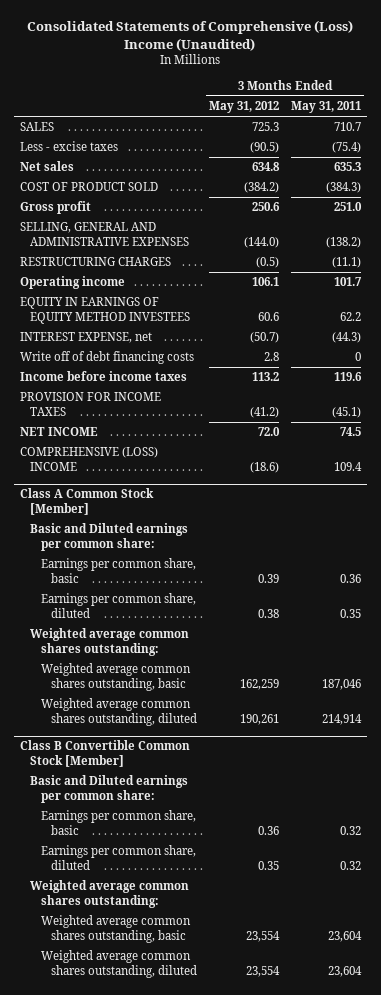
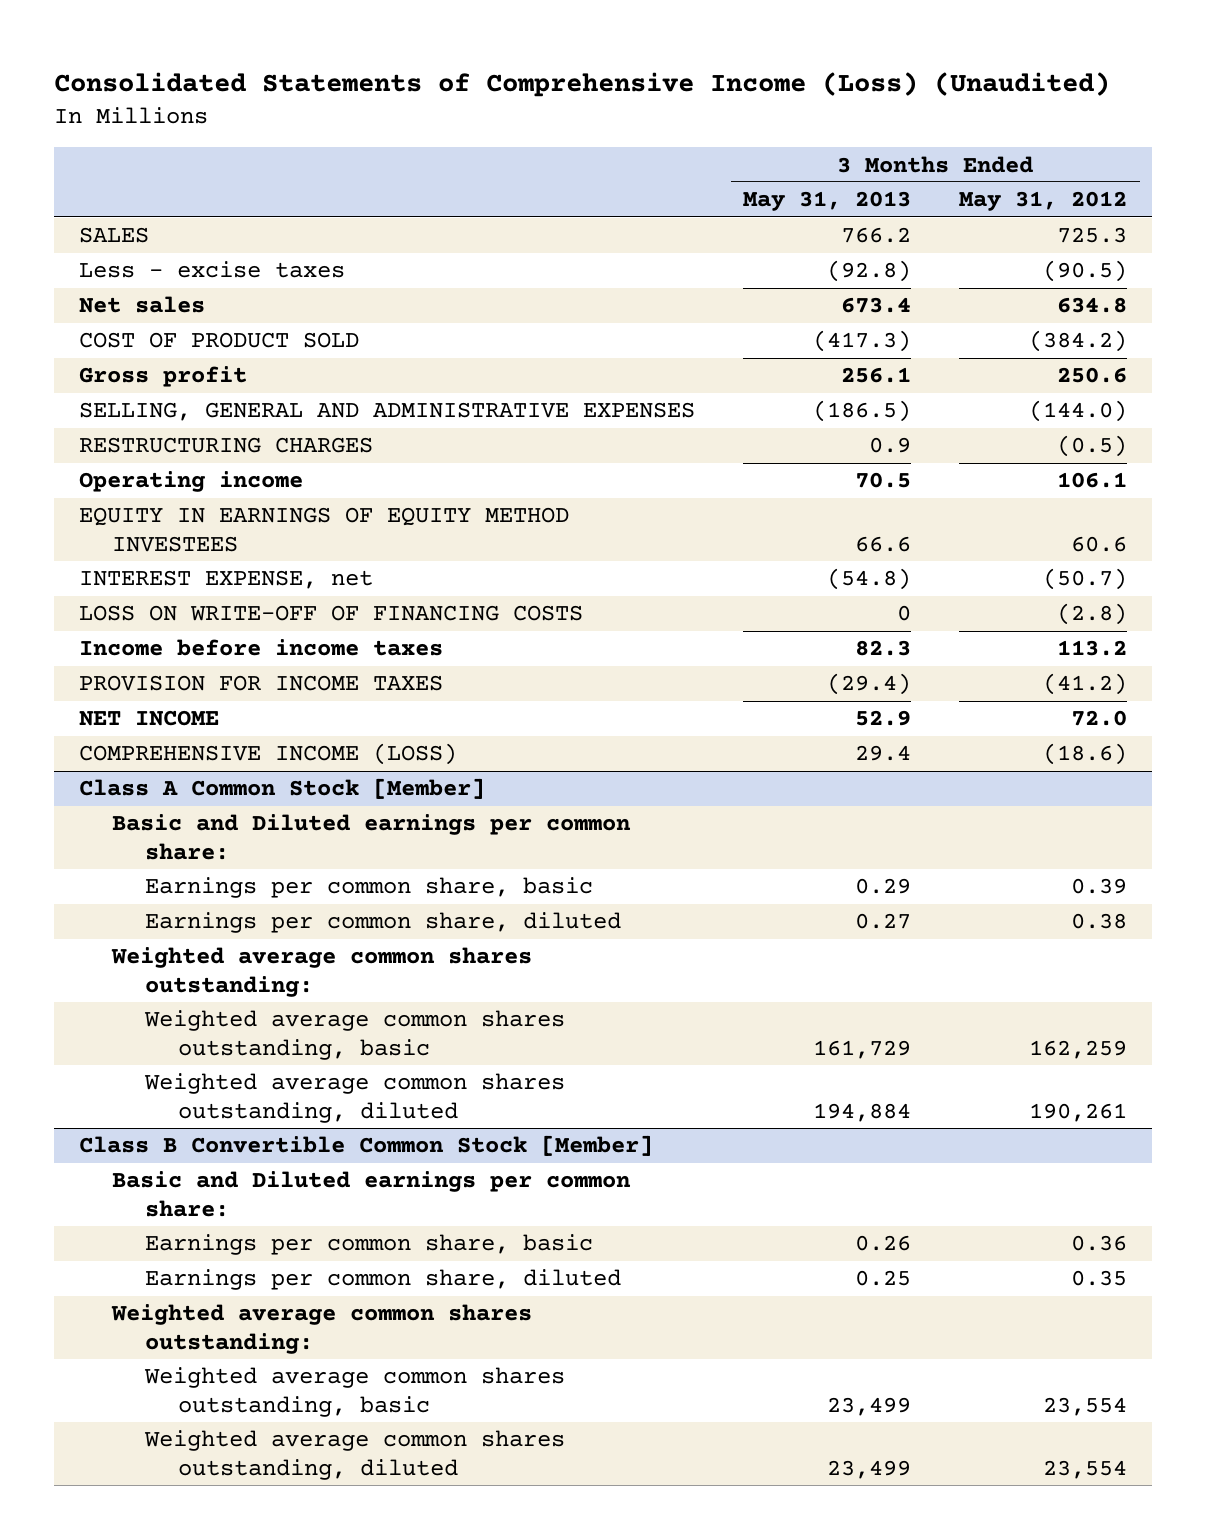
[27,20,354,51] Consolidated Statements of Comprehensive (Loss) Income (Unaudited) -> [54,72,1111,98] Consolidated Statements of Comprehensive Income (Loss) (Unaudited)
[291,101,362,114] May 31, 2011 -> none
none -> [742,191,911,212] May 31, 2013
[19,351,194,365] Write off of debt financing costs -> [78,605,583,622] LOSS ON WRITE-OFF OF FINANCING COSTS
[264,352,280,362] 2.8 -> [1057,603,1128,626] (2.8)
[19,447,158,471] COMPREHENSIVE (LOSS) INCOME -> [78,743,457,766] COMPREHENSIVE INCOME (LOSS)

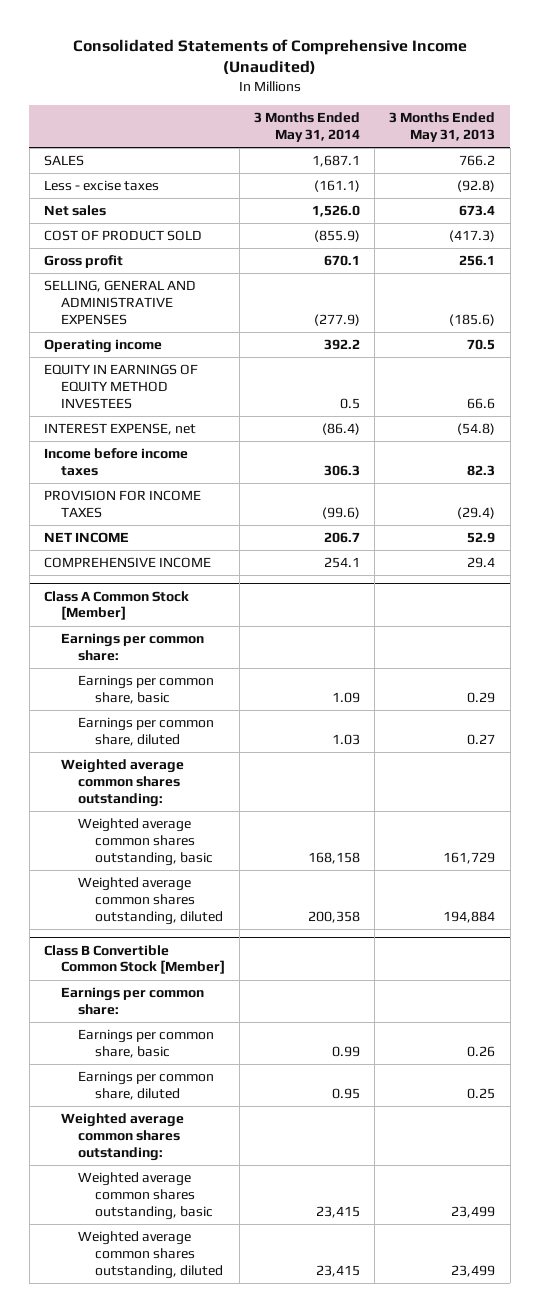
[54,72,1111,98] Consolidated Statements of Comprehensive Income (Loss) (Unaudited) -> [72,38,467,76] Consolidated Statements of Comprehensive Income (Unaudited)
[959,191,1128,212] May 31, 2012 -> none
none -> [254,112,361,142] 3 Months Ended May 31, 2014
[78,437,373,454] RESTRUCTURING CHARGES -> none
[812,400,911,423] (186.5) -> [449,313,496,326] (185.6)
[78,605,583,622] LOSS ON WRITE-OFF OF FINANCING COSTS -> none
[78,743,457,766] COMPREHENSIVE INCOME (LOSS) -> [43,557,211,569] COMPREHENSIVE INCOME
[111,814,631,860] Basic and Diluted earnings per common share: -> [60,633,204,661] Earnings per common share:
[111,1171,631,1217] Basic and Diluted earnings per common share: -> [60,987,204,1015] Earnings per common share:

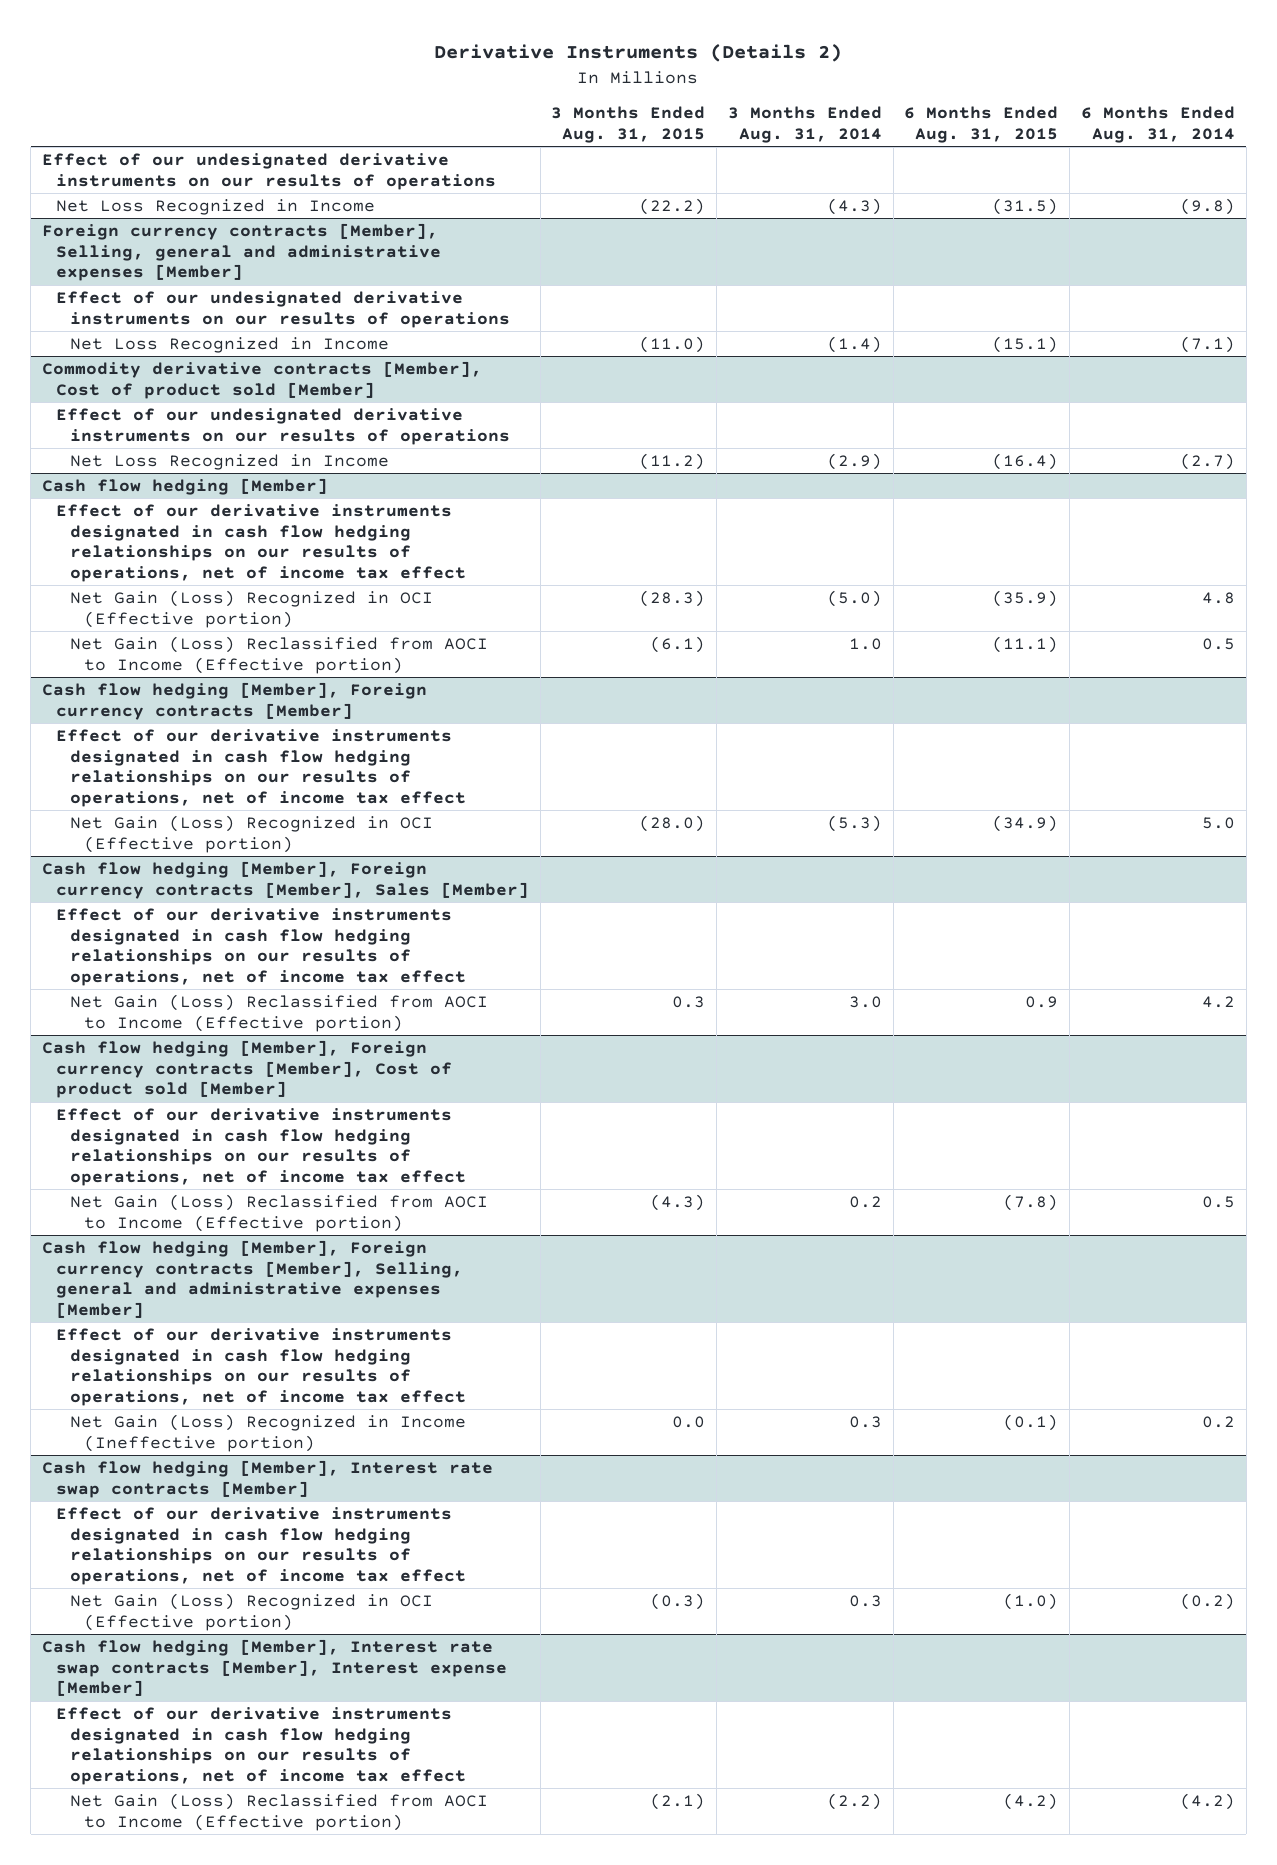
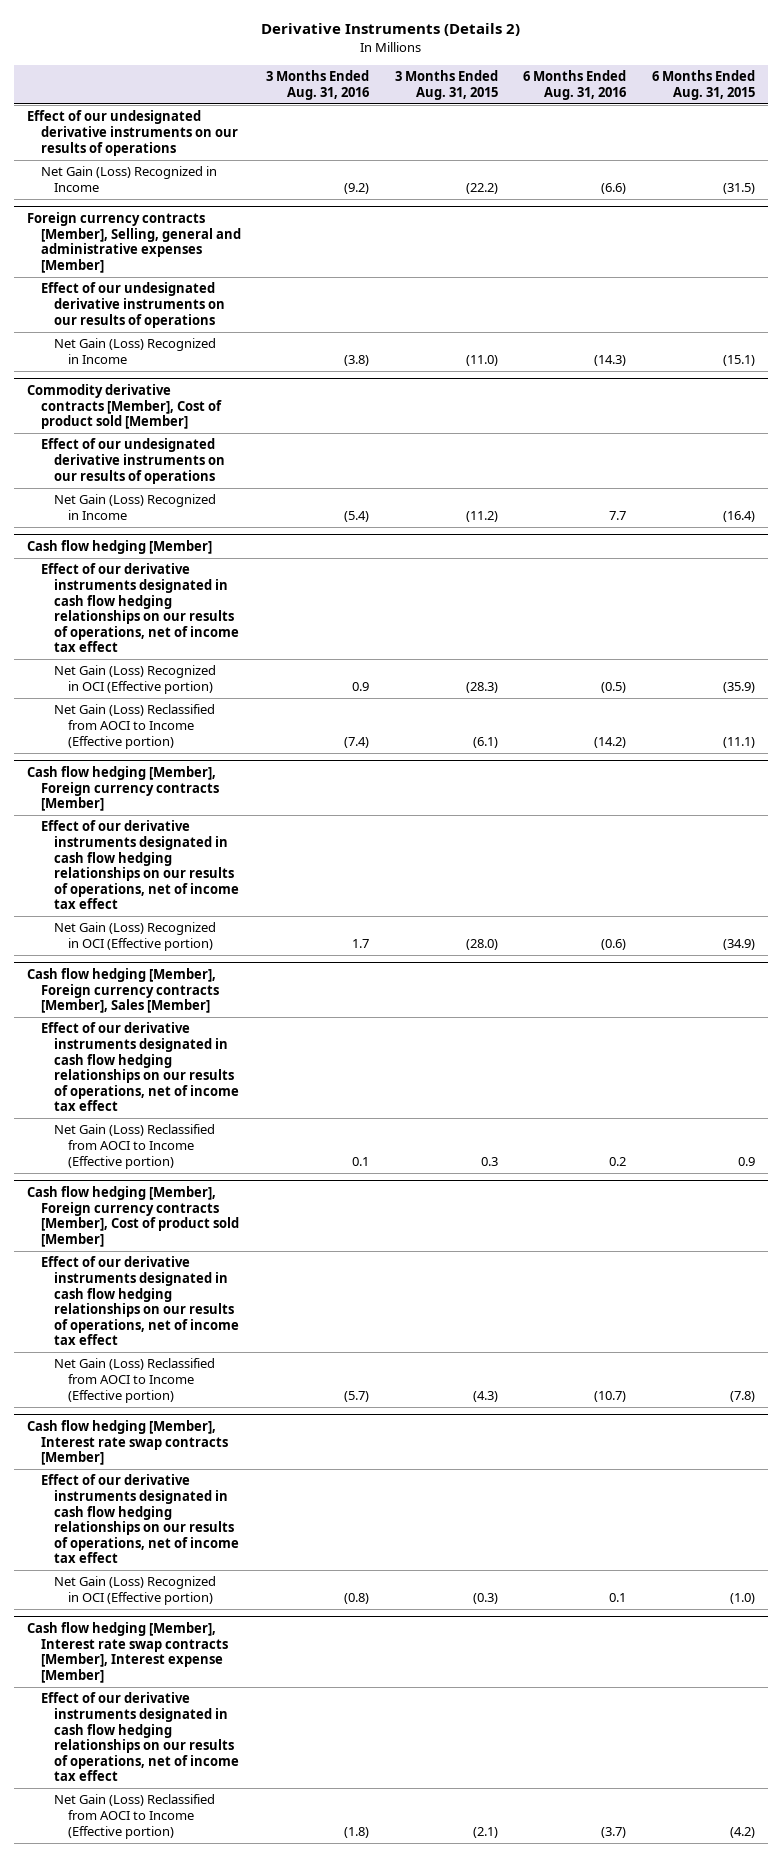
[727,106,882,144] 3 Months Ended Aug. 31, 2014 -> none
[1080,106,1235,144] 6 Months Ended Aug. 31, 2014 -> none
none -> [266,70,370,100] 3 Months Ended Aug. 31, 2016
none -> [523,70,627,100] 6 Months Ended Aug. 31, 2016
[55,198,375,215] Net Loss Recognized in Income -> [40,166,217,192] Net Gain (Loss) Recognized in Income
[70,336,390,353] Net Loss Recognized in Income -> [54,338,217,364] Net Gain (Loss) Recognized in Income
[70,453,390,470] Net Loss Recognized in Income -> [54,494,217,520] Net Gain (Loss) Recognized in Income
[41,1239,463,1319] Cash flow hedging [Member], Foreign currency contracts [Member], Selling, general and administrative expenses [Member] -> none
[55,1327,467,1407] Effect of our derivative instruments designated in cash flow hedging relationships on our results of operations, net of income tax effect -> none
[70,1413,467,1452] Net Gain (Loss) Recognized in Income (Ineffective portion) -> none

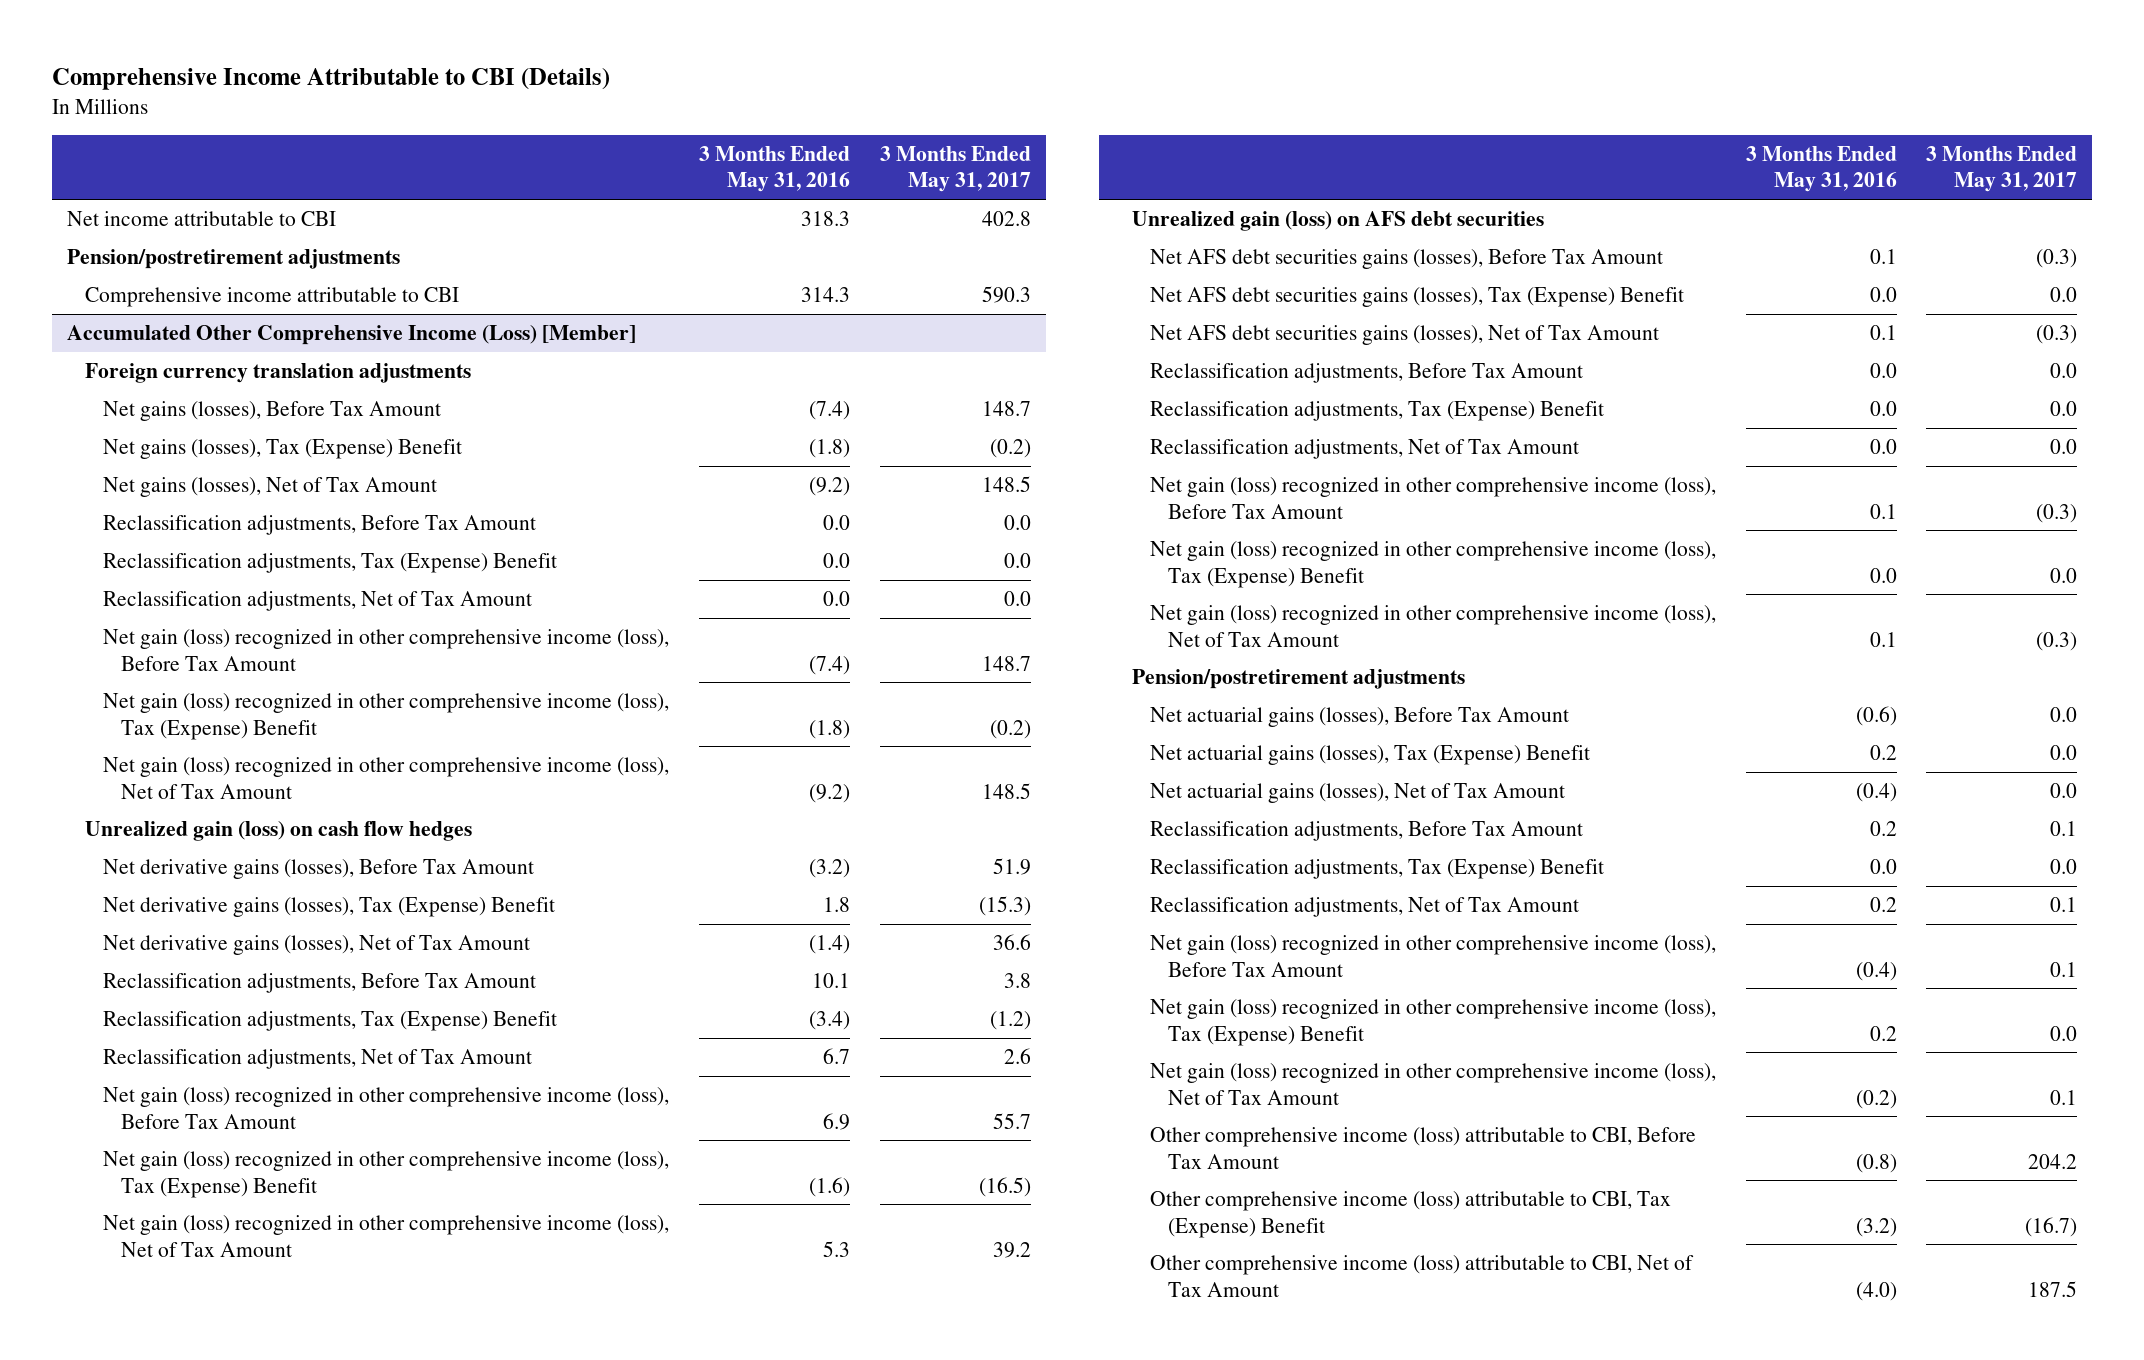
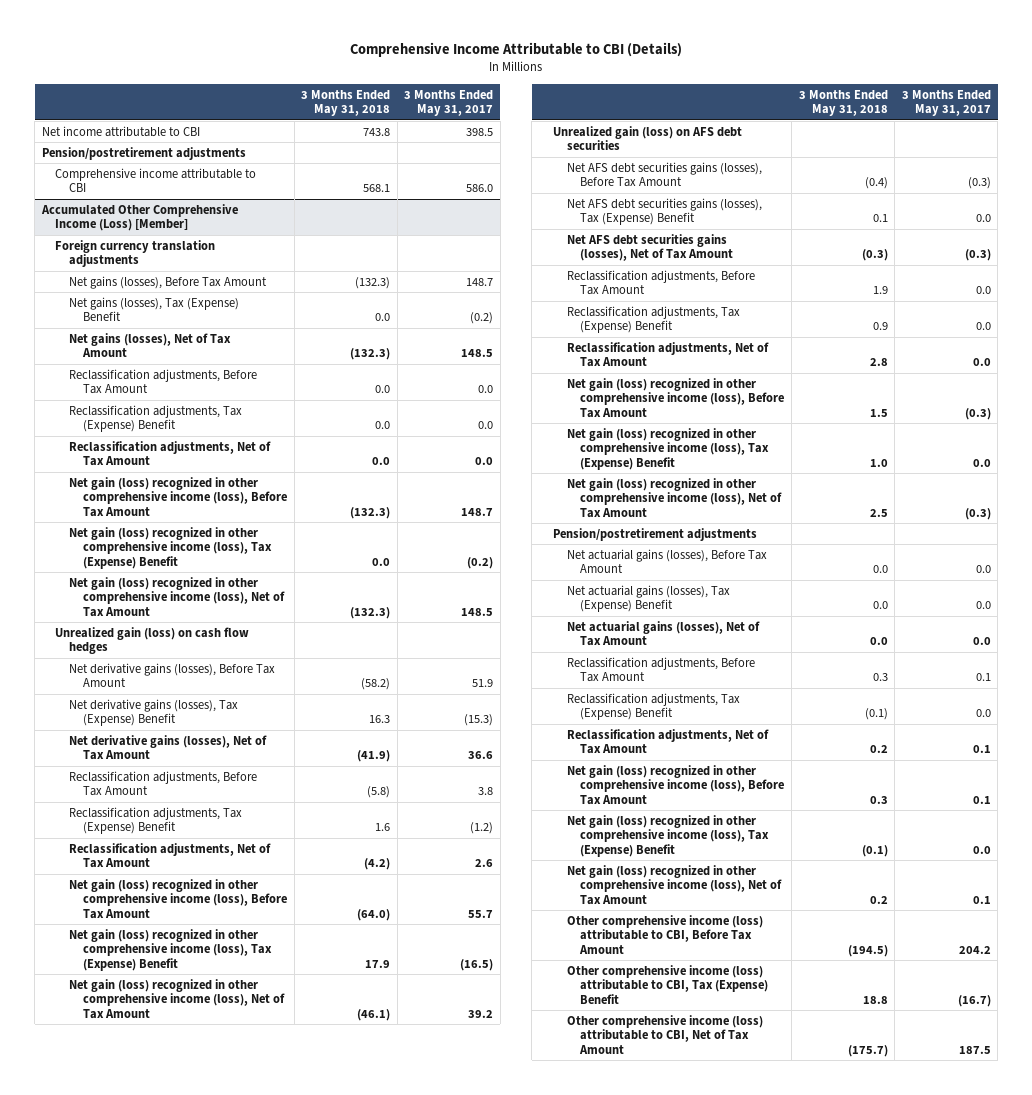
[698,145,850,193] 3 Months Ended May 31, 2016 -> none
none -> [301,89,391,117] 3 Months Ended May 31, 2018
[981,210,1031,226] 402.8 -> [466,127,494,136] 398.5
[981,285,1031,303] 590.3 -> [466,184,494,193] 586.0

